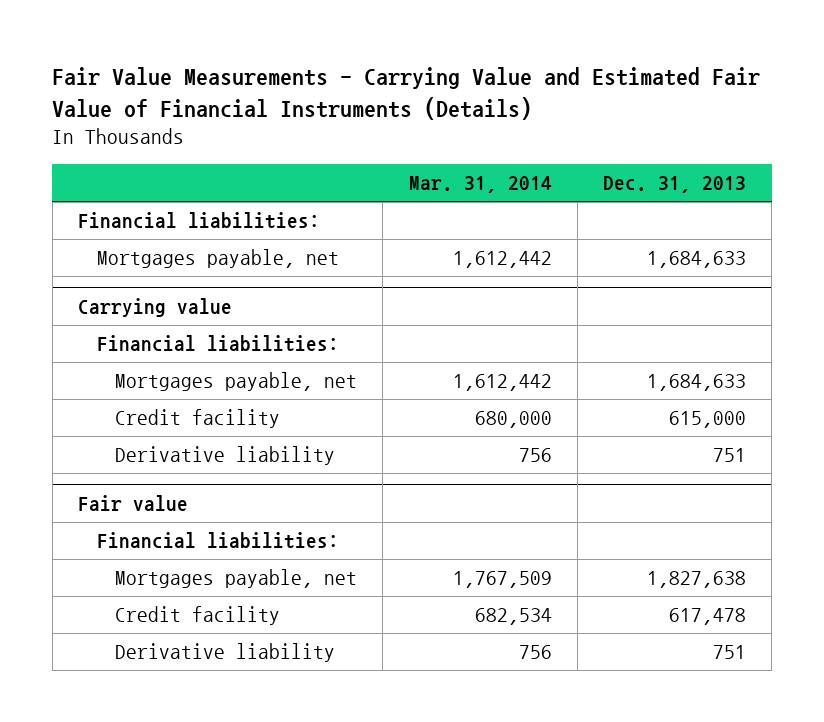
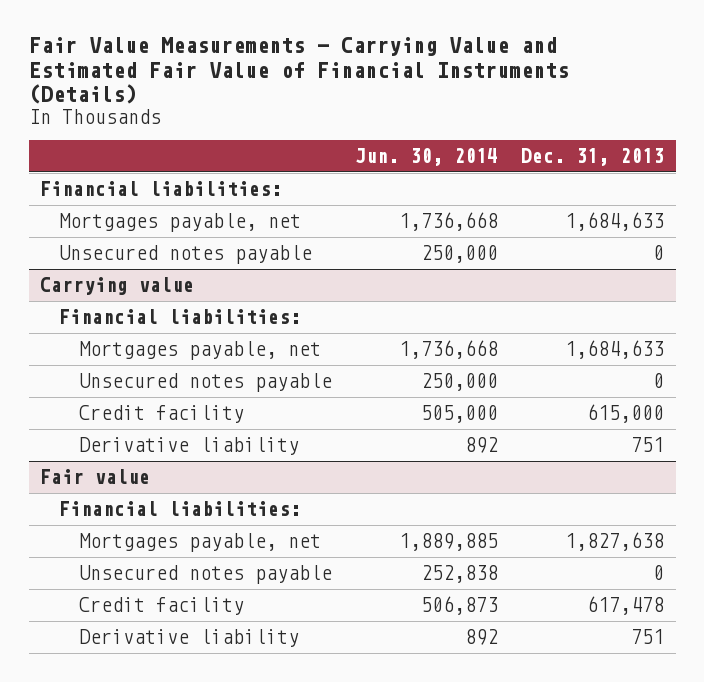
[408,175,552,193] Mar. 31, 2014 -> none
none -> [354,148,498,167] Jun. 30, 2014
none -> [59,245,313,265] Unsecured notes payable
none -> [78,373,332,393] Unsecured notes payable
none -> [78,565,332,585] Unsecured notes payable

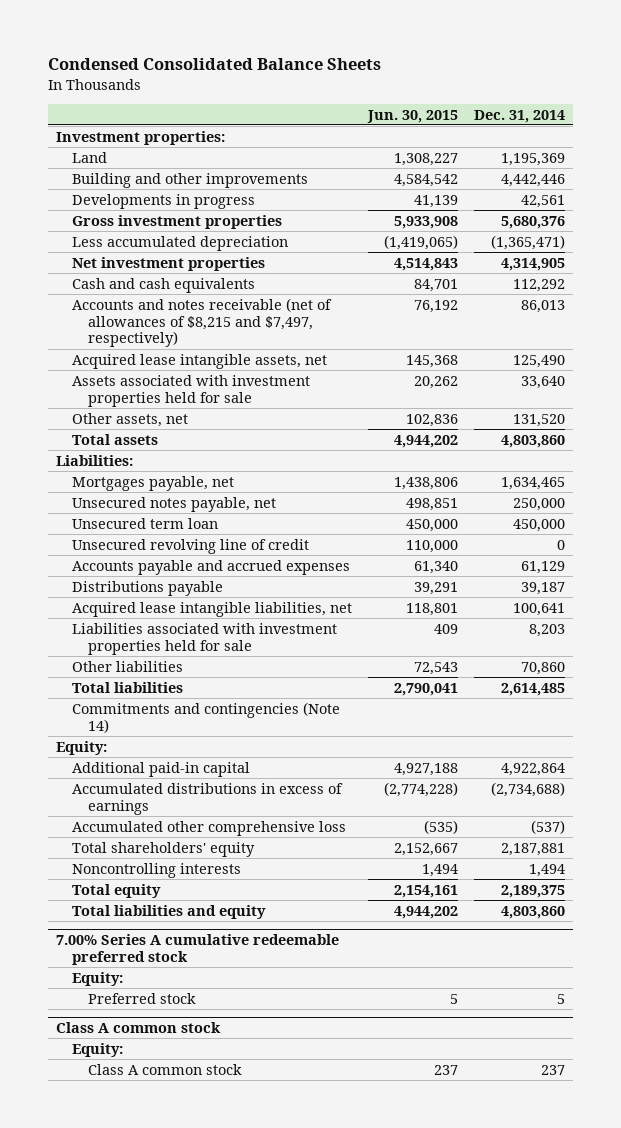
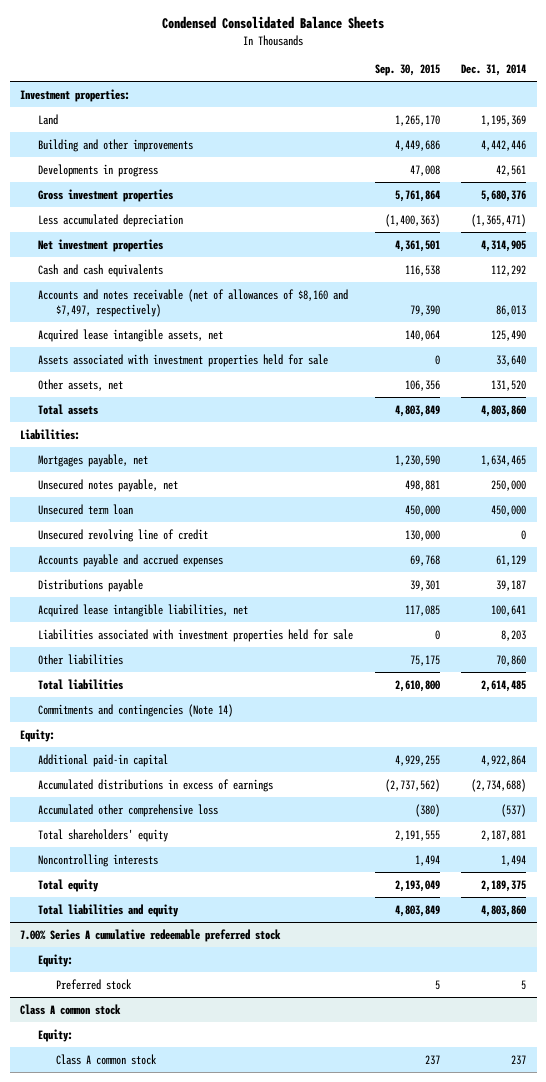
[366,109,458,123] Jun. 30, 2015 -> none
none -> [374,64,440,77] Sep. 30, 2015
[71,297,332,348] Accounts and notes receivable (net of allowances of $8,215 and $7,497, respectively) -> [38,288,349,318] Accounts and notes receivable (net of allowances of $8,160 and $7,497, respectively)

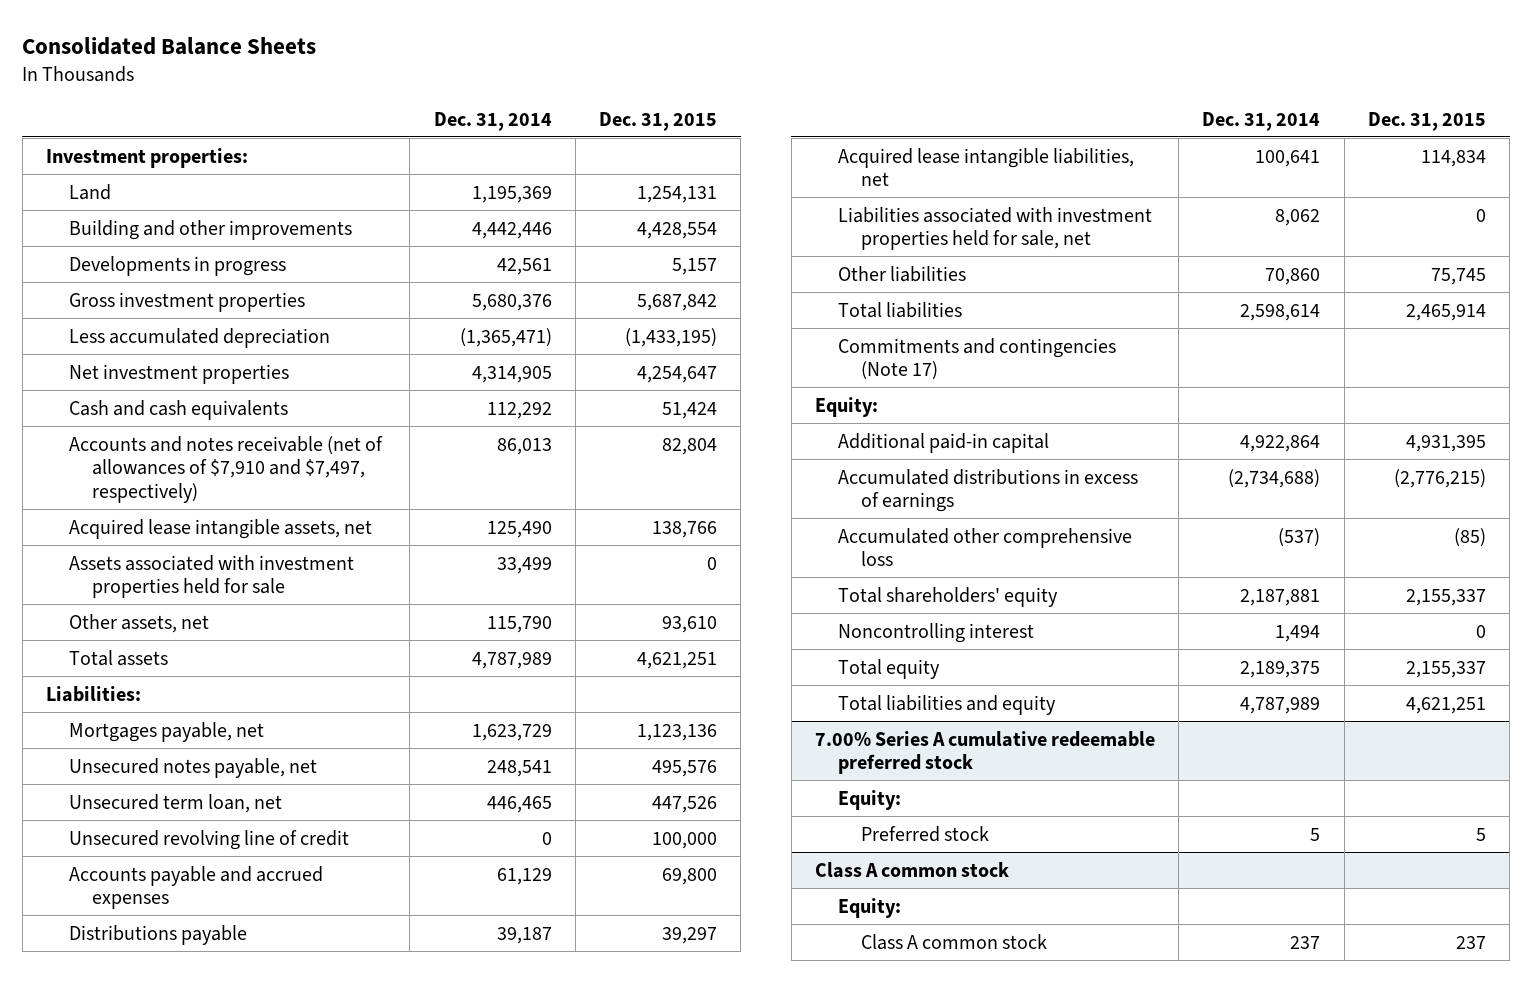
[162,16,385,30] Condensed Consolidated Balance Sheets -> [22,36,317,55] Consolidated Balance Sheets
[374,64,440,77] Sep. 30, 2015 -> none
none -> [599,111,718,131] Dec. 31, 2015
[38,288,349,318] Accounts and notes receivable (net of allowances of $8,160 and $7,497, respectively) -> [69,435,384,503] Accounts and notes receivable (net of allowances of $7,910 and $7,497, respectively)
[495,354,526,366] 33,640 -> [496,556,552,574] 33,499
[490,379,526,391] 131,520 -> [486,615,552,633] 115,790
[480,404,526,417] 4,803,860 -> [471,651,552,669] 4,787,989
[480,454,526,466] 1,634,465 -> [471,723,552,741] 1,623,729
[490,479,526,491] 250,000 -> [486,759,552,777] 248,541
[38,503,134,515] Unsecured term loan -> [69,793,283,813] Unsecured term loan, net
[490,504,526,516] 450,000 -> [486,795,552,813] 446,465
[38,628,354,642] Liabilities associated with investment properties held for sale -> [837,206,1152,251] Liabilities associated with investment properties held for sale, net
[500,629,526,641] 8,203 -> [1275,208,1321,226] 8,062
[480,679,526,692] 2,614,485 -> [1240,303,1321,321] 2,598,614
[38,703,234,717] Commitments and contingencies (Note 14) -> [837,337,1116,381] Commitments and contingencies (Note 17)
[38,853,159,867] Noncontrolling interests -> [837,622,1034,643] Noncontrolling interest
[480,904,526,917] 4,803,860 -> [1240,696,1321,714] 4,787,989

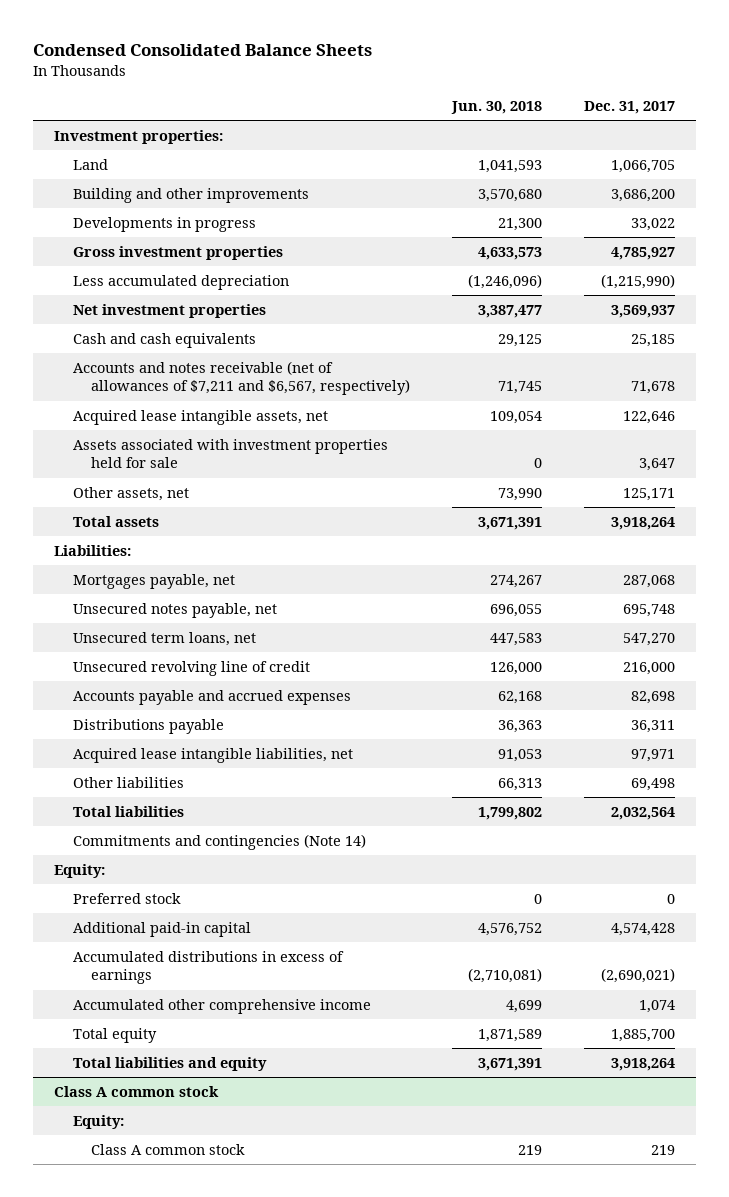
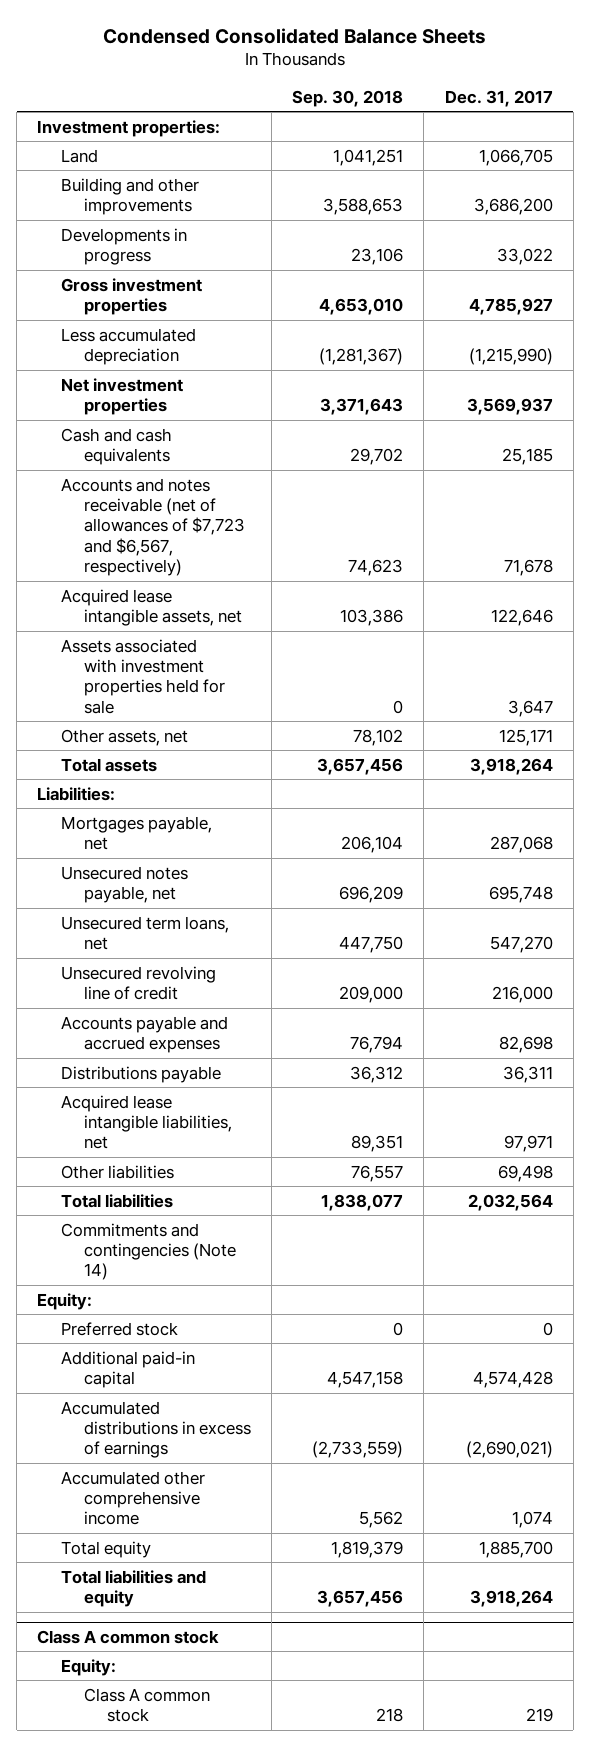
[451,100,543,114] Jun. 30, 2018 -> none
none -> [292,89,404,107] Sep. 30, 2018
[72,361,411,396] Accounts and notes receivable (net of allowances of $7,211 and $6,567, respectively) -> [60,477,245,577] Accounts and notes receivable (net of allowances of $7,723 and $6,567, respectively)

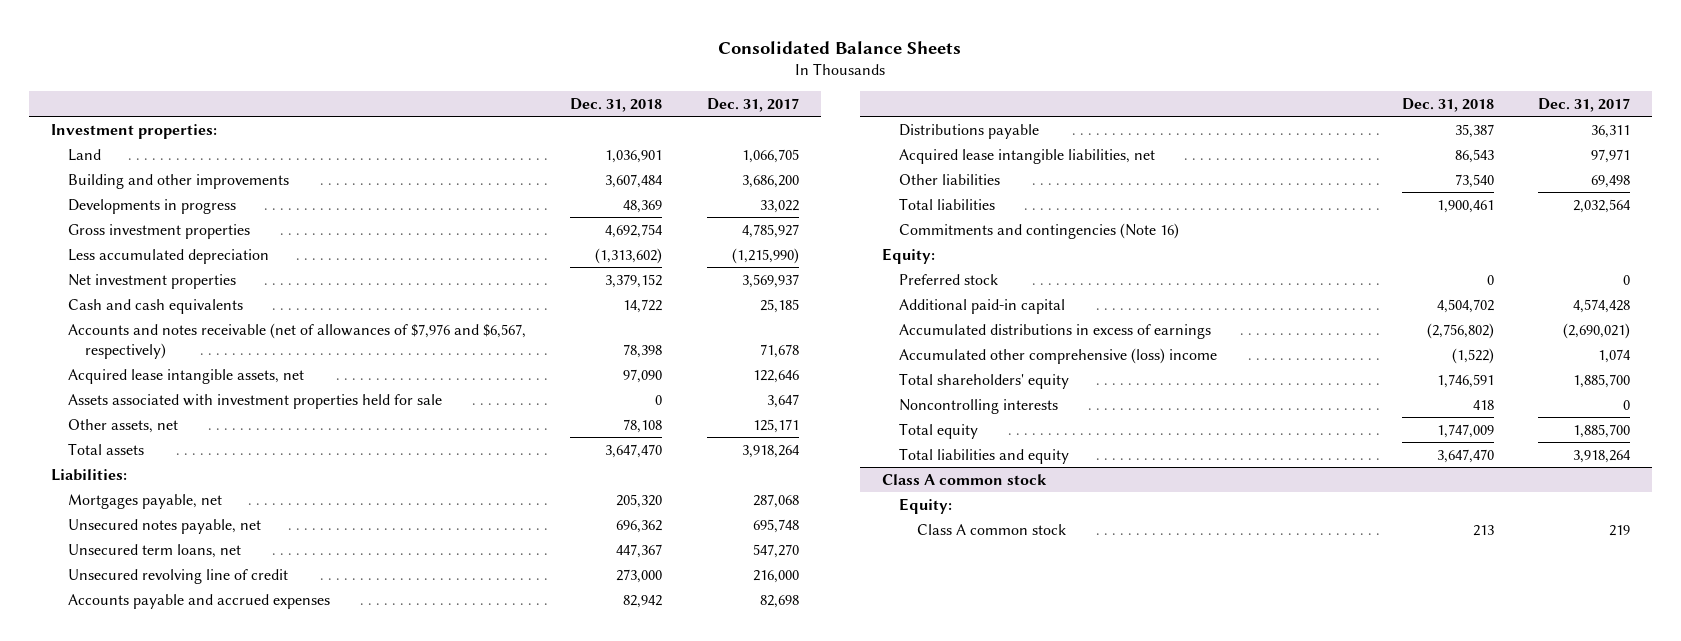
[103,27,487,44] Condensed Consolidated Balance Sheets -> [718,40,962,54] Consolidated Balance Sheets
[292,89,404,107] Sep. 30, 2018 -> none
none -> [570,97,663,112] Dec. 31, 2018
[60,477,245,577] Accounts and notes receivable (net of allowances of $7,723 and $6,567, respectively) -> [68,322,527,359] Accounts and notes receivable (net of allowances of $7,976 and $6,567, respectively)
[60,1222,236,1281] Commitments and contingencies (Note 14) -> [899,222,1180,239] Commitments and contingencies (Note 16)
[60,1470,205,1526] Accumulated other comprehensive income -> [899,347,1218,364] Accumulated other comprehensive (loss) income
none -> [899,372,1070,389] Total shareholders' equity
none -> [899,398,1059,414] Noncontrolling interests

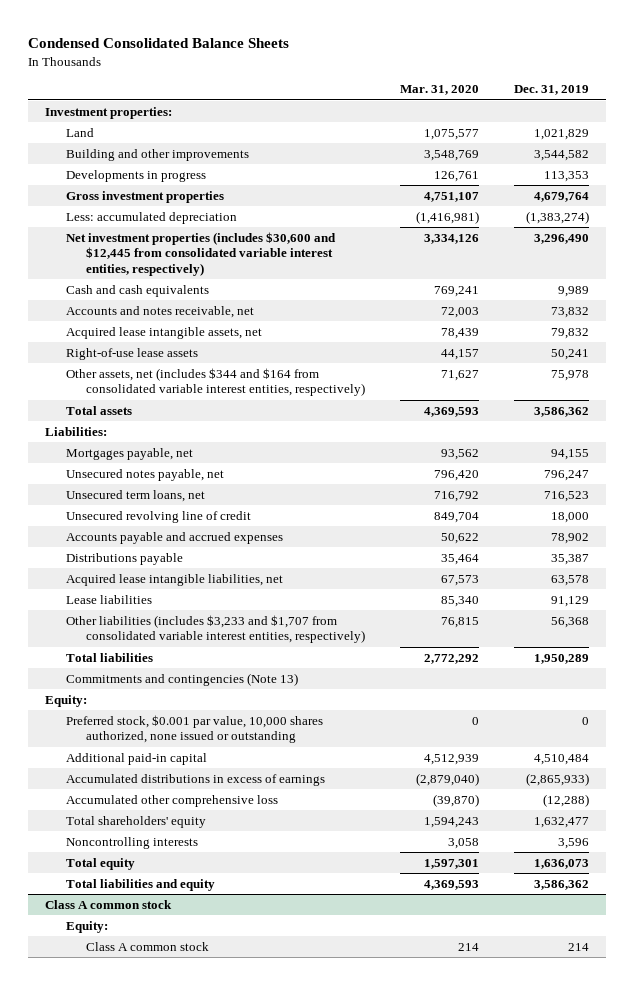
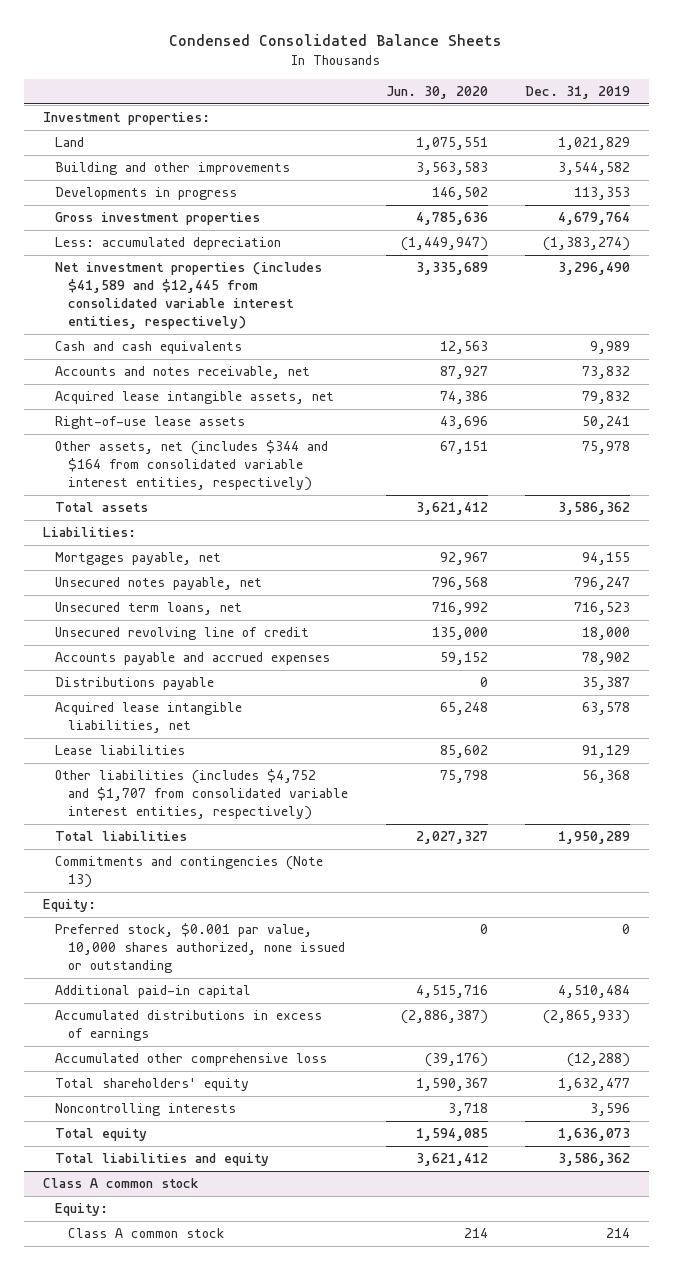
[399,85,479,96] Mar. 31, 2020 -> none
none -> [385,86,488,100] Jun. 30, 2020
[65,231,336,276] Net investment properties (includes $30,600 and $12,445 from consolidated variable interest entities, respectively) -> [55,262,323,330] Net investment properties (includes $41,589 and $12,445 from consolidated variable interest entities, respectively)
[65,614,366,644] Other liabilities (includes $3,233 and $1,707 from consolidated variable interest entities, respectively) -> [55,769,348,821] Other liabilities (includes $4,752 and $1,707 from consolidated variable interest entities, respectively)

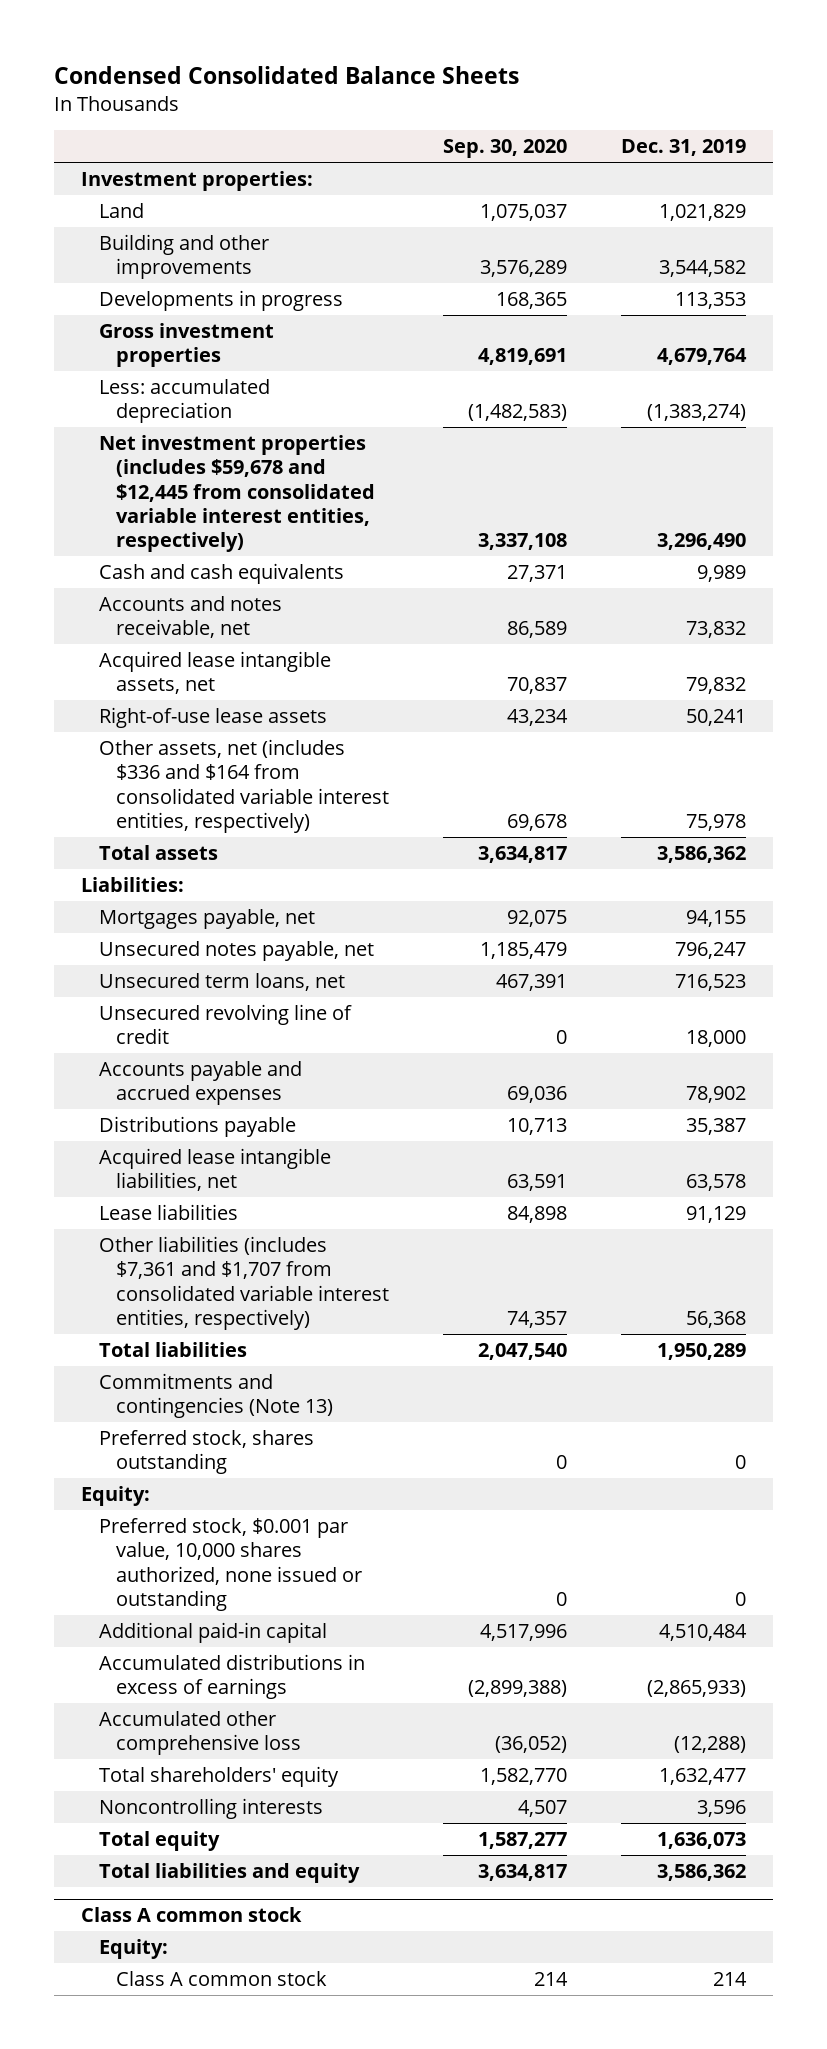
[385,86,488,100] Jun. 30, 2020 -> none
none -> [442,139,567,159] Sep. 30, 2020
[55,262,323,330] Net investment properties (includes $41,589 and $12,445 from consolidated variable interest entities, respectively) -> [98,434,375,553] Net investment properties (includes $59,678 and $12,445 from consolidated variable interest entities, respectively)
[55,440,329,492] Other assets, net (includes $344 and $164 from consolidated variable interest entities, respectively) -> [98,738,389,833] Other assets, net (includes $336 and $164 from consolidated variable interest entities, respectively)
[55,769,348,821] Other liabilities (includes $4,752 and $1,707 from consolidated variable interest entities, respectively) -> [98,1235,389,1330] Other liabilities (includes $7,361 and $1,707 from consolidated variable interest entities, respectively)
none -> [98,1429,314,1475] Preferred stock, shares outstanding

